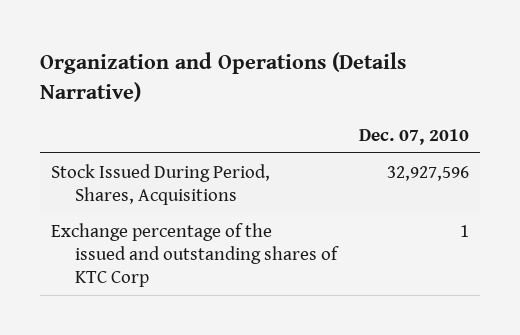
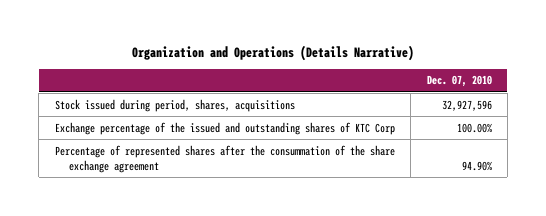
[50,163,270,205] Stock Issued During Period, Shares, Acquisitions -> [54,98,295,112] Stock issued during period, shares, acquisitions
[460,224,470,237] 1 -> [456,122,492,133] 100.00%
none -> [54,144,395,173] Percentage of represented shares after the consummation of the share exchange agreement

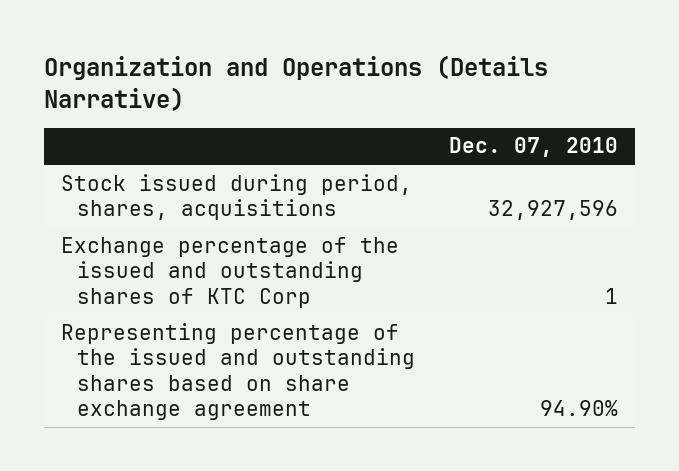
[456,122,492,133] 100.00% -> [604,287,618,304] 1
[54,144,395,173] Percentage of represented shares after the consummation of the share exchange agreement -> [61,322,416,421] Representing percentage of the issued and outstanding shares based on share exchange agreement

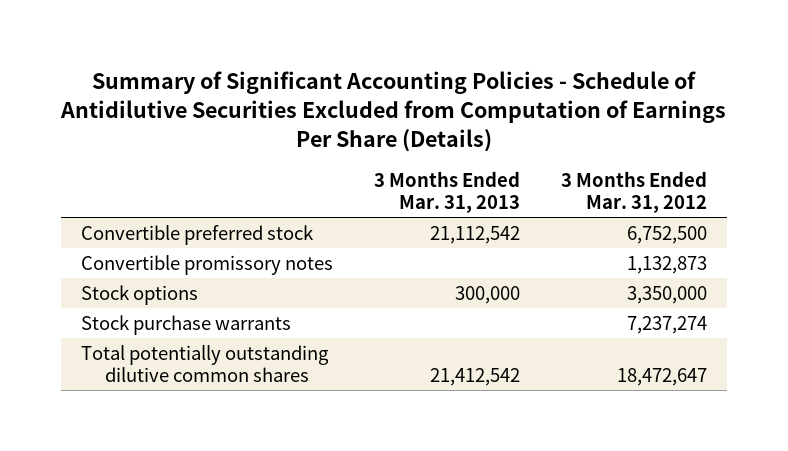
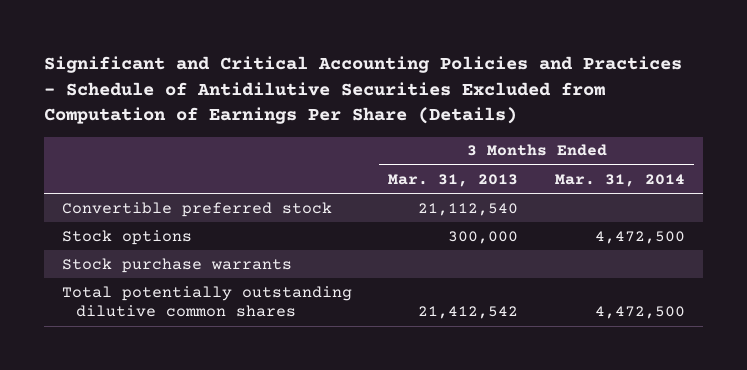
[59,71,726,152] Summary of Significant Accounting Policies - Schedule of Antidilutive Securities Excluded from Computation of Earnings Per Share (Details) -> [43,56,682,125] Significant and Critical Accounting Policies and Practices - Schedule of Antidilutive Securities Excluded from Computation of Earnings Per Share (Details)
[560,171,707,213] 3 Months Ended Mar. 31, 2012 -> none
none -> [554,173,685,187] Mar. 31, 2014
[81,254,334,275] Convertible promissory notes -> none
[429,225,520,244] 21,112,542 -> [418,202,519,216] 21,112,540

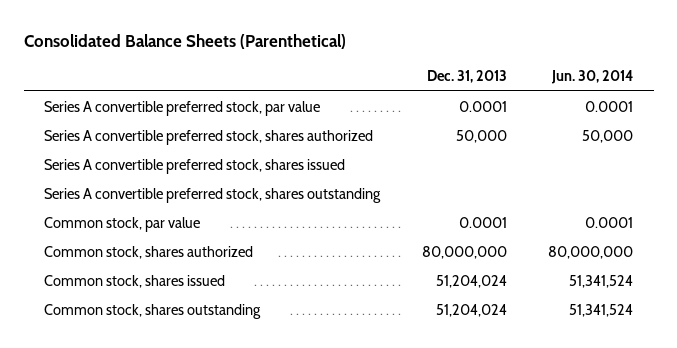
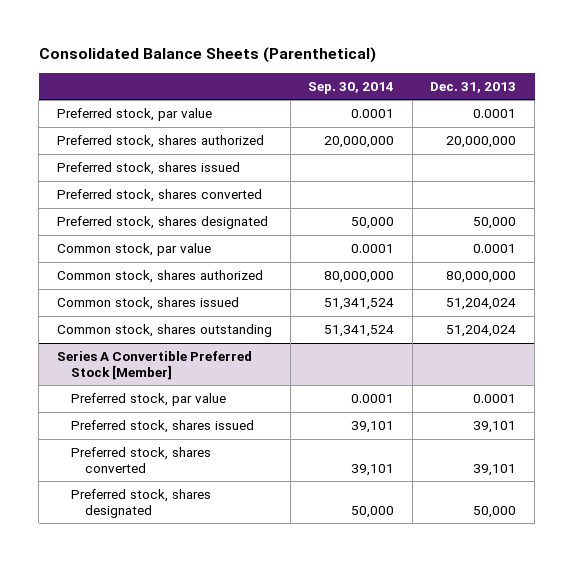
[550,70,633,85] Jun. 30, 2014 -> none
none -> [308,81,395,94] Sep. 30, 2014
[44,187,382,203] Series A convertible preferred stock, shares outstanding -> none
[44,100,321,116] Series A convertible preferred stock, par value -> [56,107,212,121] Preferred stock, par value
[44,129,374,145] Series A convertible preferred stock, shares authorized -> [56,134,264,148] Preferred stock, shares authorized
[455,129,507,143] 50,000 -> [446,135,517,148] 20,000,000
[44,158,346,174] Series A convertible preferred stock, shares issued -> [56,161,240,175] Preferred stock, shares issued
none -> [56,188,262,202] Preferred stock, shares converted
none -> [56,215,268,229] Preferred stock, shares designated
none -> [56,350,252,380] Series A Convertible Preferred Stock [Member]
none -> [70,392,226,406] Preferred stock, par value
none -> [70,419,254,433] Preferred stock, shares issued
none -> [70,446,211,473] Preferred stock, shares converted
none -> [70,488,211,518] Preferred stock, shares designated

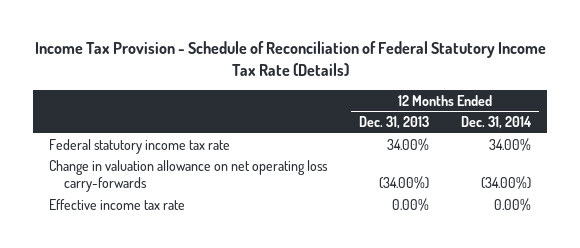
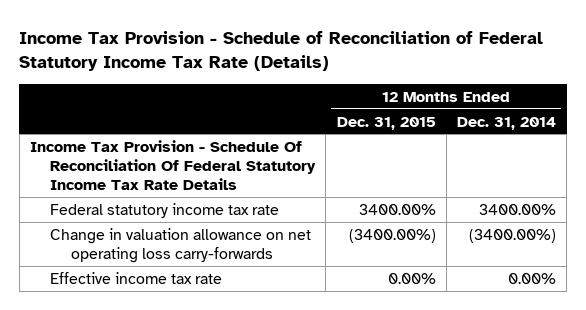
[358,115,429,129] Dec. 31, 2013 -> none
none -> [336,116,436,130] Dec. 31, 2015
none -> [29,139,317,190] Income Tax Provision - Schedule Of Reconciliation Of Federal Statutory Income Tax Rate Details
[488,137,531,151] 34.00% -> [478,203,556,215] 3400.00%
[480,176,531,190] (34.00%) -> [468,228,556,243] (3400.00%)

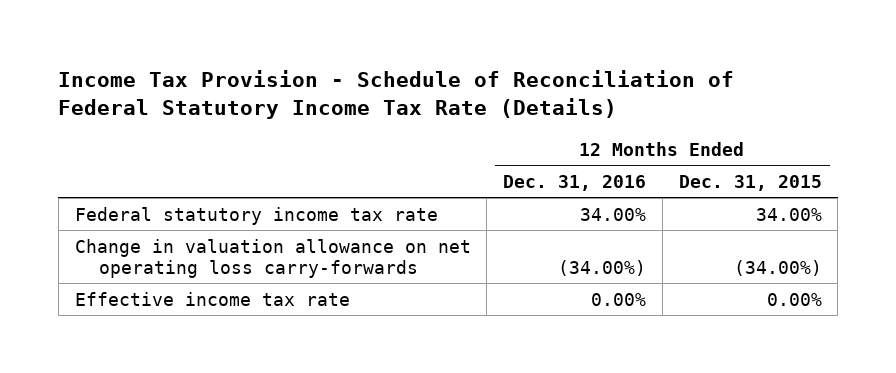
[456,116,556,130] Dec. 31, 2014 -> none
none -> [503,174,647,191] Dec. 31, 2016
[29,139,317,190] Income Tax Provision - Schedule Of Reconciliation Of Federal Statutory Income Tax Rate Details -> none
[358,203,436,215] 3400.00% -> [755,207,822,221] 34.00%
[348,228,436,243] (3400.00%) -> [733,259,822,276] (34.00%)

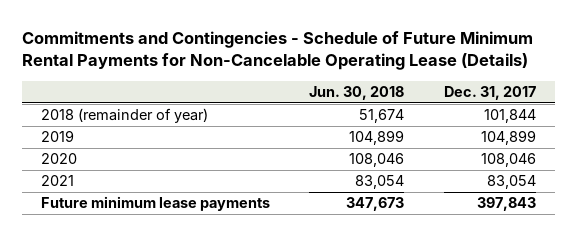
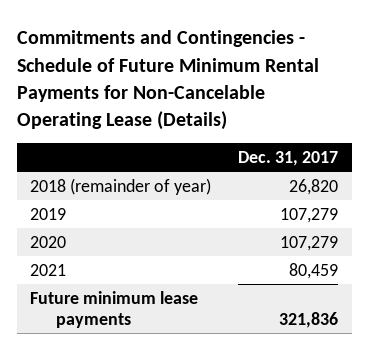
[309,86,405,101] Jun. 30, 2018 -> none
[483,109,536,124] 101,844 -> [289,178,339,195] 26,820
[480,130,536,146] 104,899 -> [280,207,339,223] 107,279
[480,153,536,168] 108,046 -> [280,235,339,251] 107,279
[486,175,536,190] 83,054 -> [289,262,339,279] 80,459
[476,197,536,212] 397,843 -> [279,311,339,328] 321,836

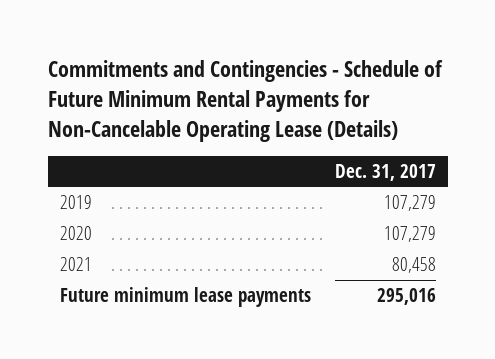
[30,177,212,195] 2018 (remainder of year) -> none
[289,262,339,279] 80,459 -> [391,257,436,274] 80,458
[279,311,339,328] 321,836 -> [376,288,436,306] 295,016

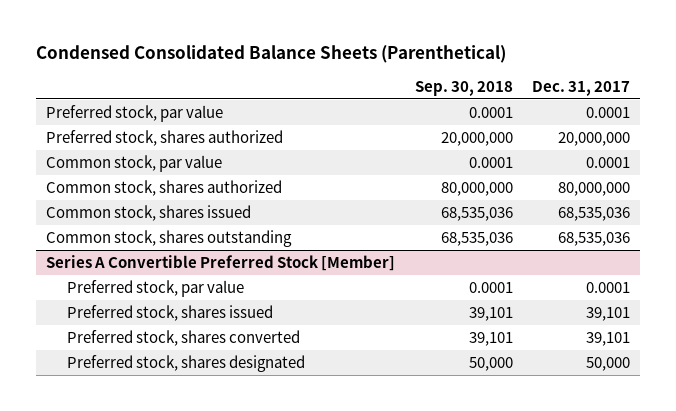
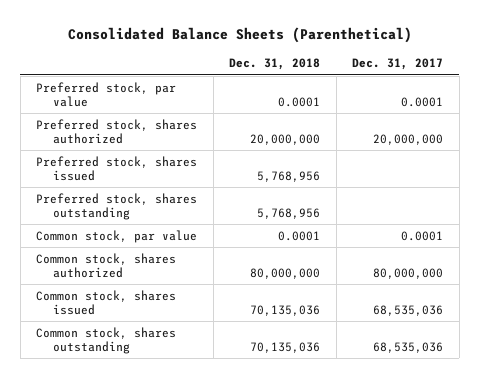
[35,44,506,63] Condensed Consolidated Balance Sheets (Parenthetical) -> [67,27,412,44] Consolidated Balance Sheets (Parenthetical)
[414,80,513,96] Sep. 30, 2018 -> none
none -> [229,58,321,71] Dec. 31, 2018
none -> [36,155,198,182] Preferred stock, shares issued
none -> [36,192,198,221] Preferred stock, shares outstanding
[45,255,395,272] Series A Convertible Preferred Stock [Member] -> none
[67,280,245,298] Preferred stock, par value -> none
[67,305,274,322] Preferred stock, shares issued -> none
[67,330,301,347] Preferred stock, shares converted -> none
[67,355,306,373] Preferred stock, shares designated -> none

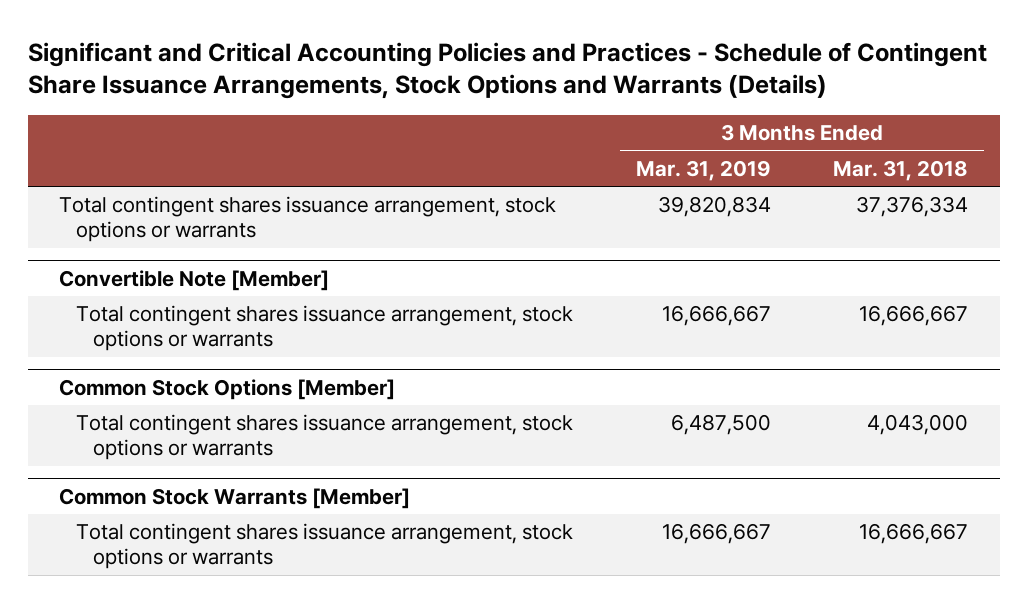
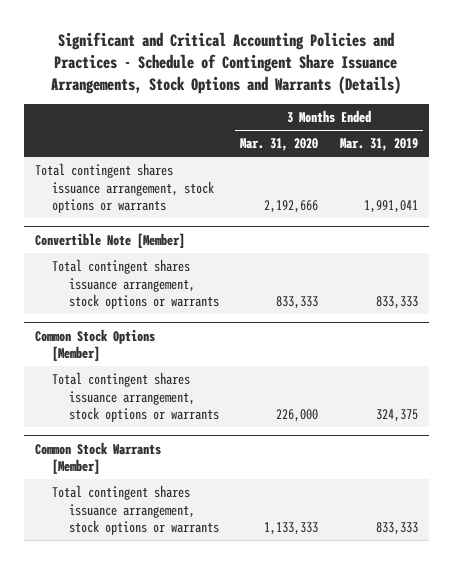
[833,159,969,181] Mar. 31, 2018 -> none
none -> [240,138,319,152] Mar. 31, 2020
[657,196,771,218] 39,820,834 -> [363,200,418,214] 1,991,041
[661,305,771,327] 16,666,667 -> [375,296,418,310] 833,333
[670,414,771,436] 6,487,500 -> [375,409,418,423] 324,375
[661,523,771,545] 16,666,667 -> [375,522,418,536] 833,333

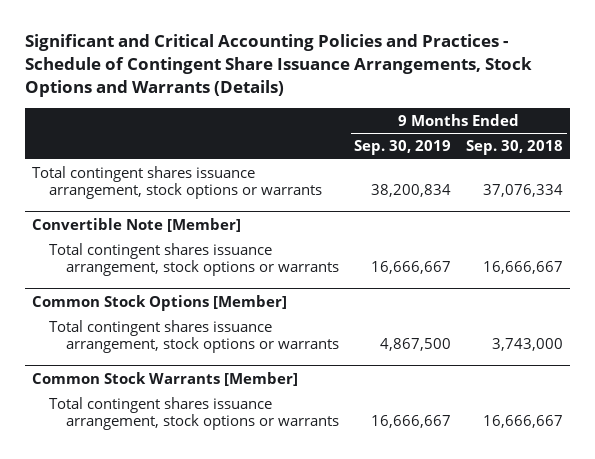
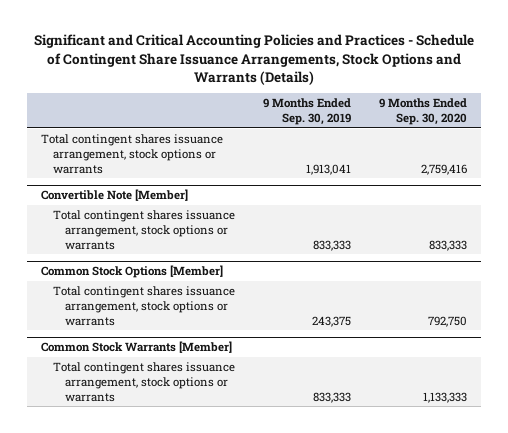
[466,140,564,156] Sep. 30, 2018 -> none
none -> [379,98,468,126] 9 Months Ended Sep. 30, 2020
[371,184,452,198] 38,200,834 -> [306,163,352,175] 1,913,041
[371,261,452,275] 16,666,667 -> [313,239,352,251] 833,333
[380,338,452,352] 4,867,500 -> [312,315,352,327] 243,375
[371,415,452,429] 16,666,667 -> [313,391,352,403] 833,333

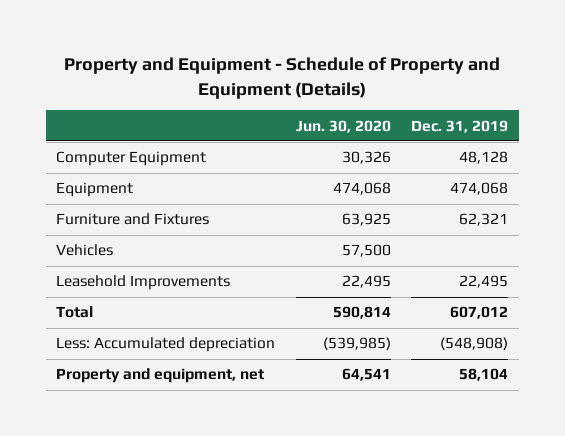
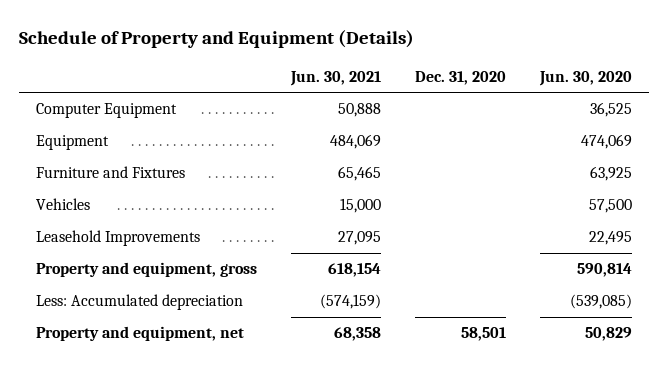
[64,57,501,99] Property and Equipment - Schedule of Property and Equipment (Details) -> [19,30,415,49] Schedule of Property and Equipment (Details)
[411,119,509,133] Dec. 31, 2019 -> none
none -> [290,70,382,86] Jun. 30, 2021
none -> [414,70,506,85] Dec. 31, 2020
[341,151,391,165] 30,326 -> [589,102,632,118] 36,525
[332,182,391,196] 474,068 -> [580,134,632,150] 474,069
[56,306,94,319] Total -> [36,262,258,278] Property and equipment, gross
[322,337,391,351] (539,985) -> [569,294,632,310] (539,085)
[341,368,391,382] 64,541 -> [584,327,632,342] 50,829

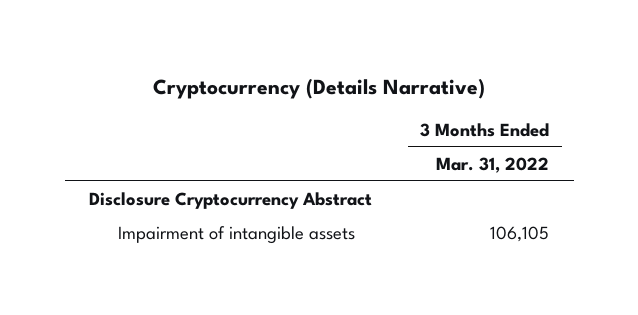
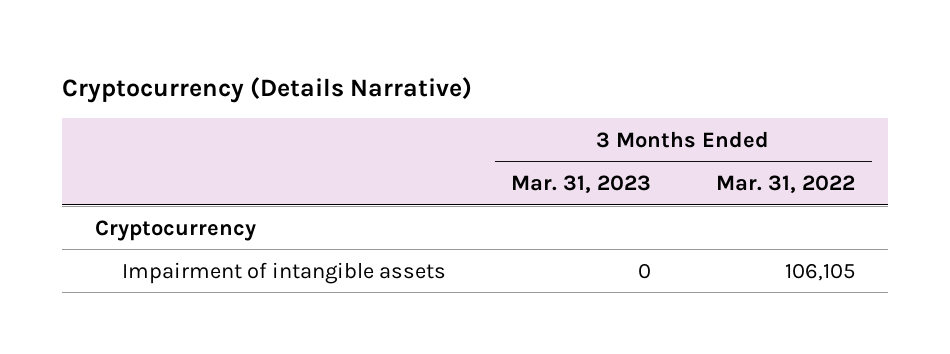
none -> [511,175,652,194] Mar. 31, 2023
[88,192,372,210] Disclosure Cryptocurrency Abstract -> [94,219,256,241] Cryptocurrency

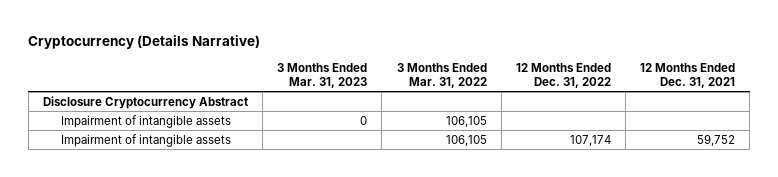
none -> [515,62,611,88] 12 Months Ended Dec. 31, 2022
none -> [640,62,736,88] 12 Months Ended Dec. 31, 2021
[94,219,256,241] Cryptocurrency -> [42,95,248,109] Disclosure Cryptocurrency Abstract
none -> [61,133,232,147] Impairment of intangible assets

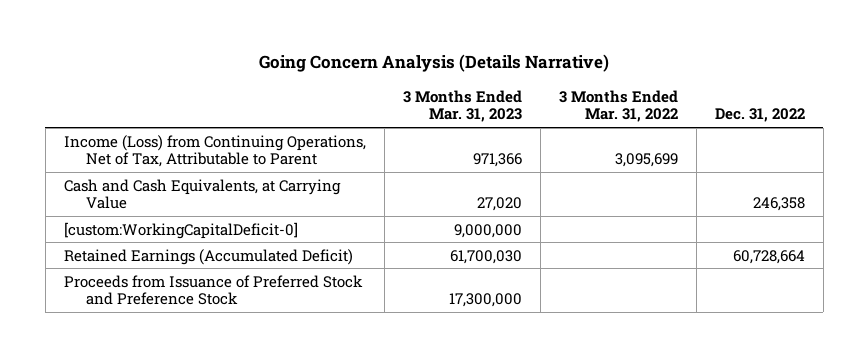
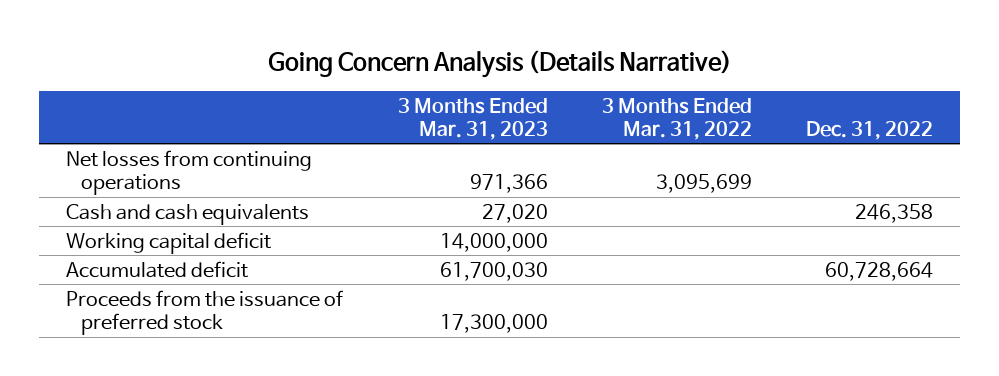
[63,221,298,239] [custom:WorkingCapitalDeficit-0] -> none
[63,134,366,168] Income (Loss) from Continuing Operations, Net of Tax, Attributable to Parent -> [66,149,313,196] Net losses from continuing operations
[63,178,341,210] Cash and Cash Equivalents, at Carrying Value -> [66,203,310,225] Cash and cash equivalents
none -> [66,231,272,254] Working capital deficit
[63,248,353,265] Retained Earnings (Accumulated Deficit) -> [66,260,249,278] Accumulated deficit
[63,274,363,306] Proceeds from Issuance of Preferred Stock and Preference Stock -> [66,289,344,336] Proceeds from the issuance of preferred stock

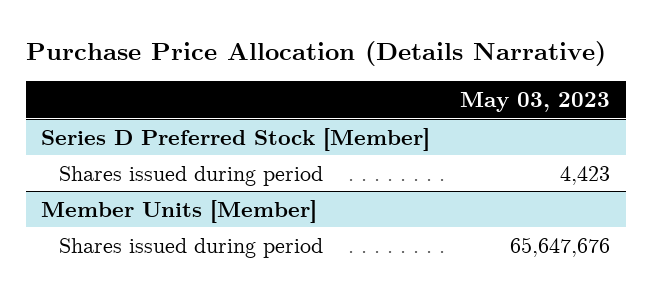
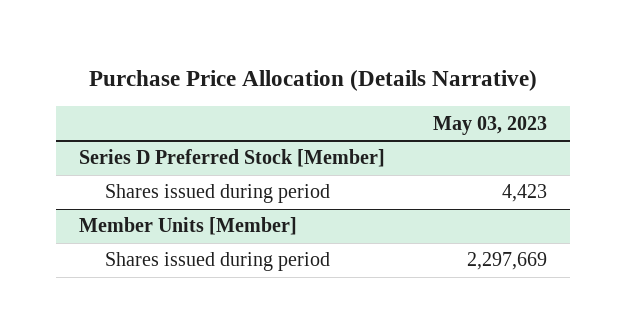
[510,236,611,257] 65,647,676 -> [466,252,547,271] 2,297,669

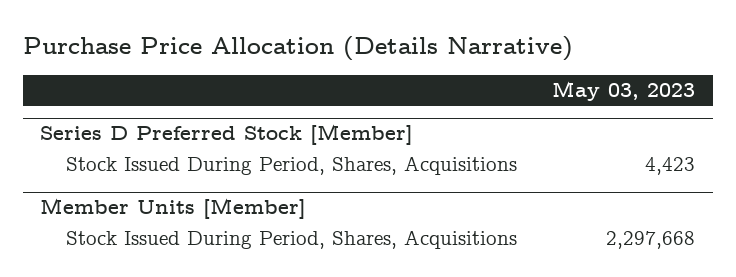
[104,184,330,204] Shares issued during period -> [66,156,518,176] Stock Issued During Period, Shares, Acquisitions
[104,252,330,272] Shares issued during period -> [66,230,518,250] Stock Issued During Period, Shares, Acquisitions
[466,252,547,271] 2,297,669 -> [606,231,696,250] 2,297,668

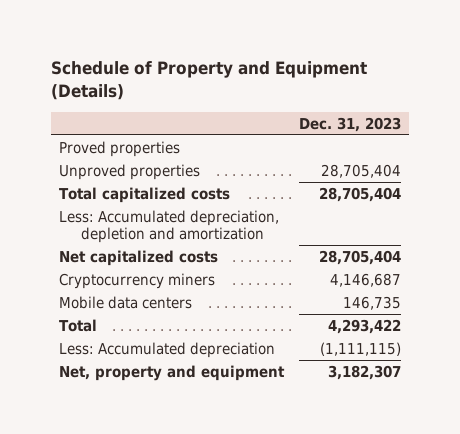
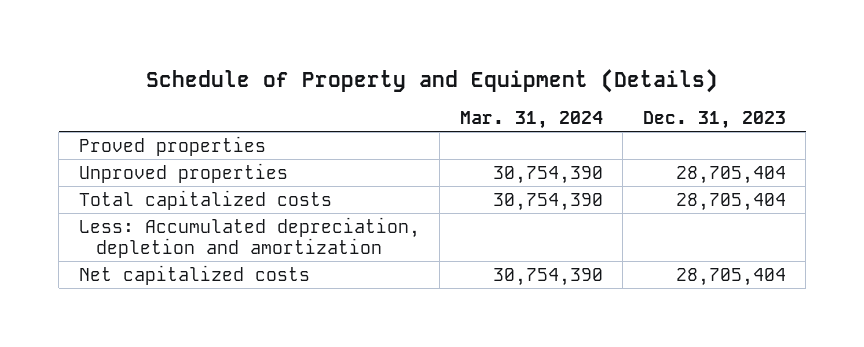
none -> [459,111,603,130] Mar. 31, 2024
[58,272,215,289] Cryptocurrency miners -> none
[58,295,192,309] Mobile data centers -> none
[58,318,97,332] Total -> none
[58,341,275,358] Less: Accumulated depreciation -> none
[58,364,285,381] Net, property and equipment -> none

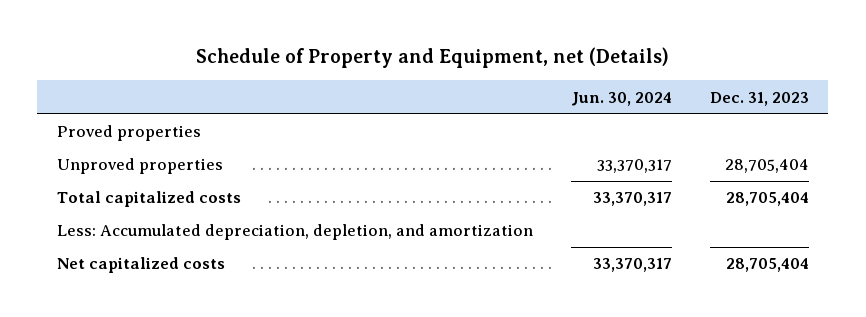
[146,68,719,93] Schedule of Property and Equipment (Details) -> [195,47,669,69] Schedule of Property and Equipment, net (Details)
[459,111,603,130] Mar. 31, 2024 -> none
none -> [570,91,672,106] Jun. 30, 2024
[78,216,420,259] Less: Accumulated depreciation, depletion and amortization -> [56,224,533,241] Less: Accumulated depreciation, depletion, and amortization

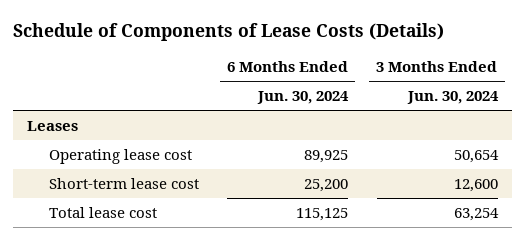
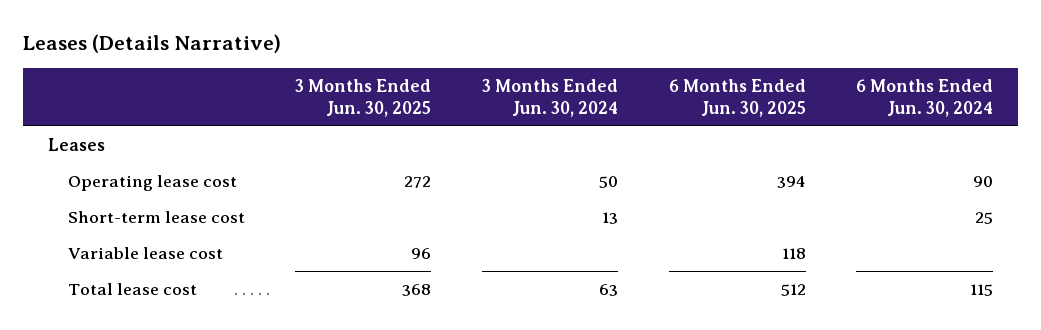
[13,22,445,41] Schedule of Components of Lease Costs (Details) -> [22,34,281,54] Leases (Details Narrative)
none -> [295,78,432,117] 3 Months Ended Jun. 30, 2025
none -> [668,78,806,117] 6 Months Ended Jun. 30, 2025
[304,150,349,164] 89,925 -> [973,175,994,187] 90
[453,150,499,164] 50,654 -> [598,175,618,188] 50
[304,179,349,193] 25,200 -> [975,211,994,224] 25
[453,179,498,193] 12,600 -> [601,211,618,224] 13
none -> [67,246,223,259] Variable lease cost
[296,208,349,222] 115,125 -> [970,283,994,296] 115
[453,208,499,222] 63,254 -> [598,283,618,296] 63

